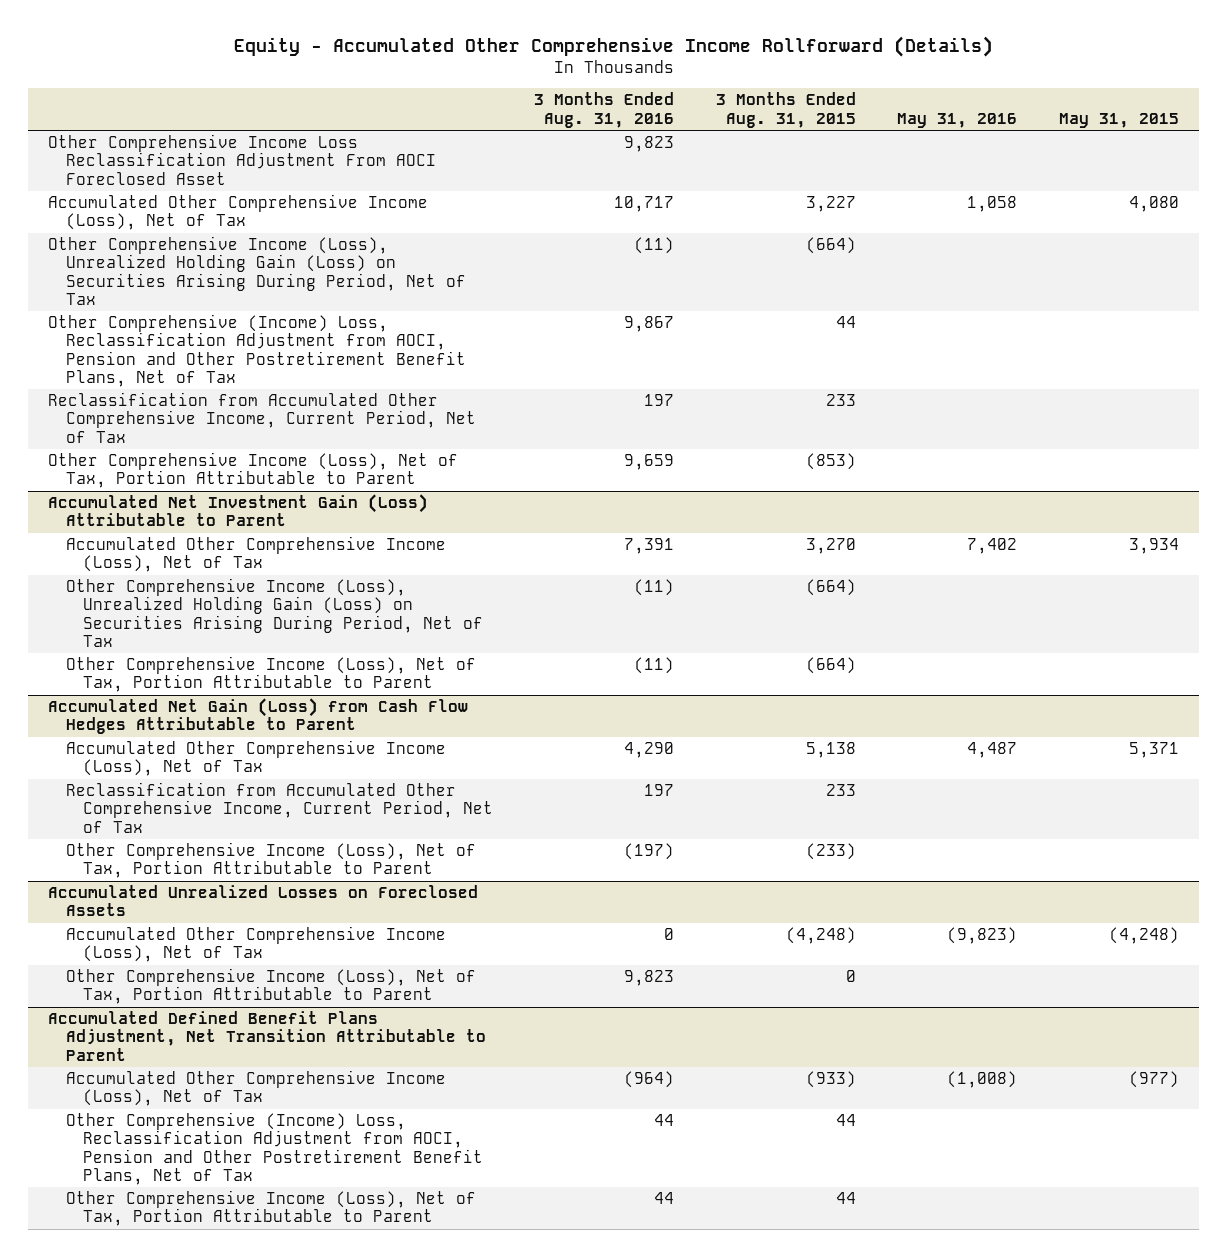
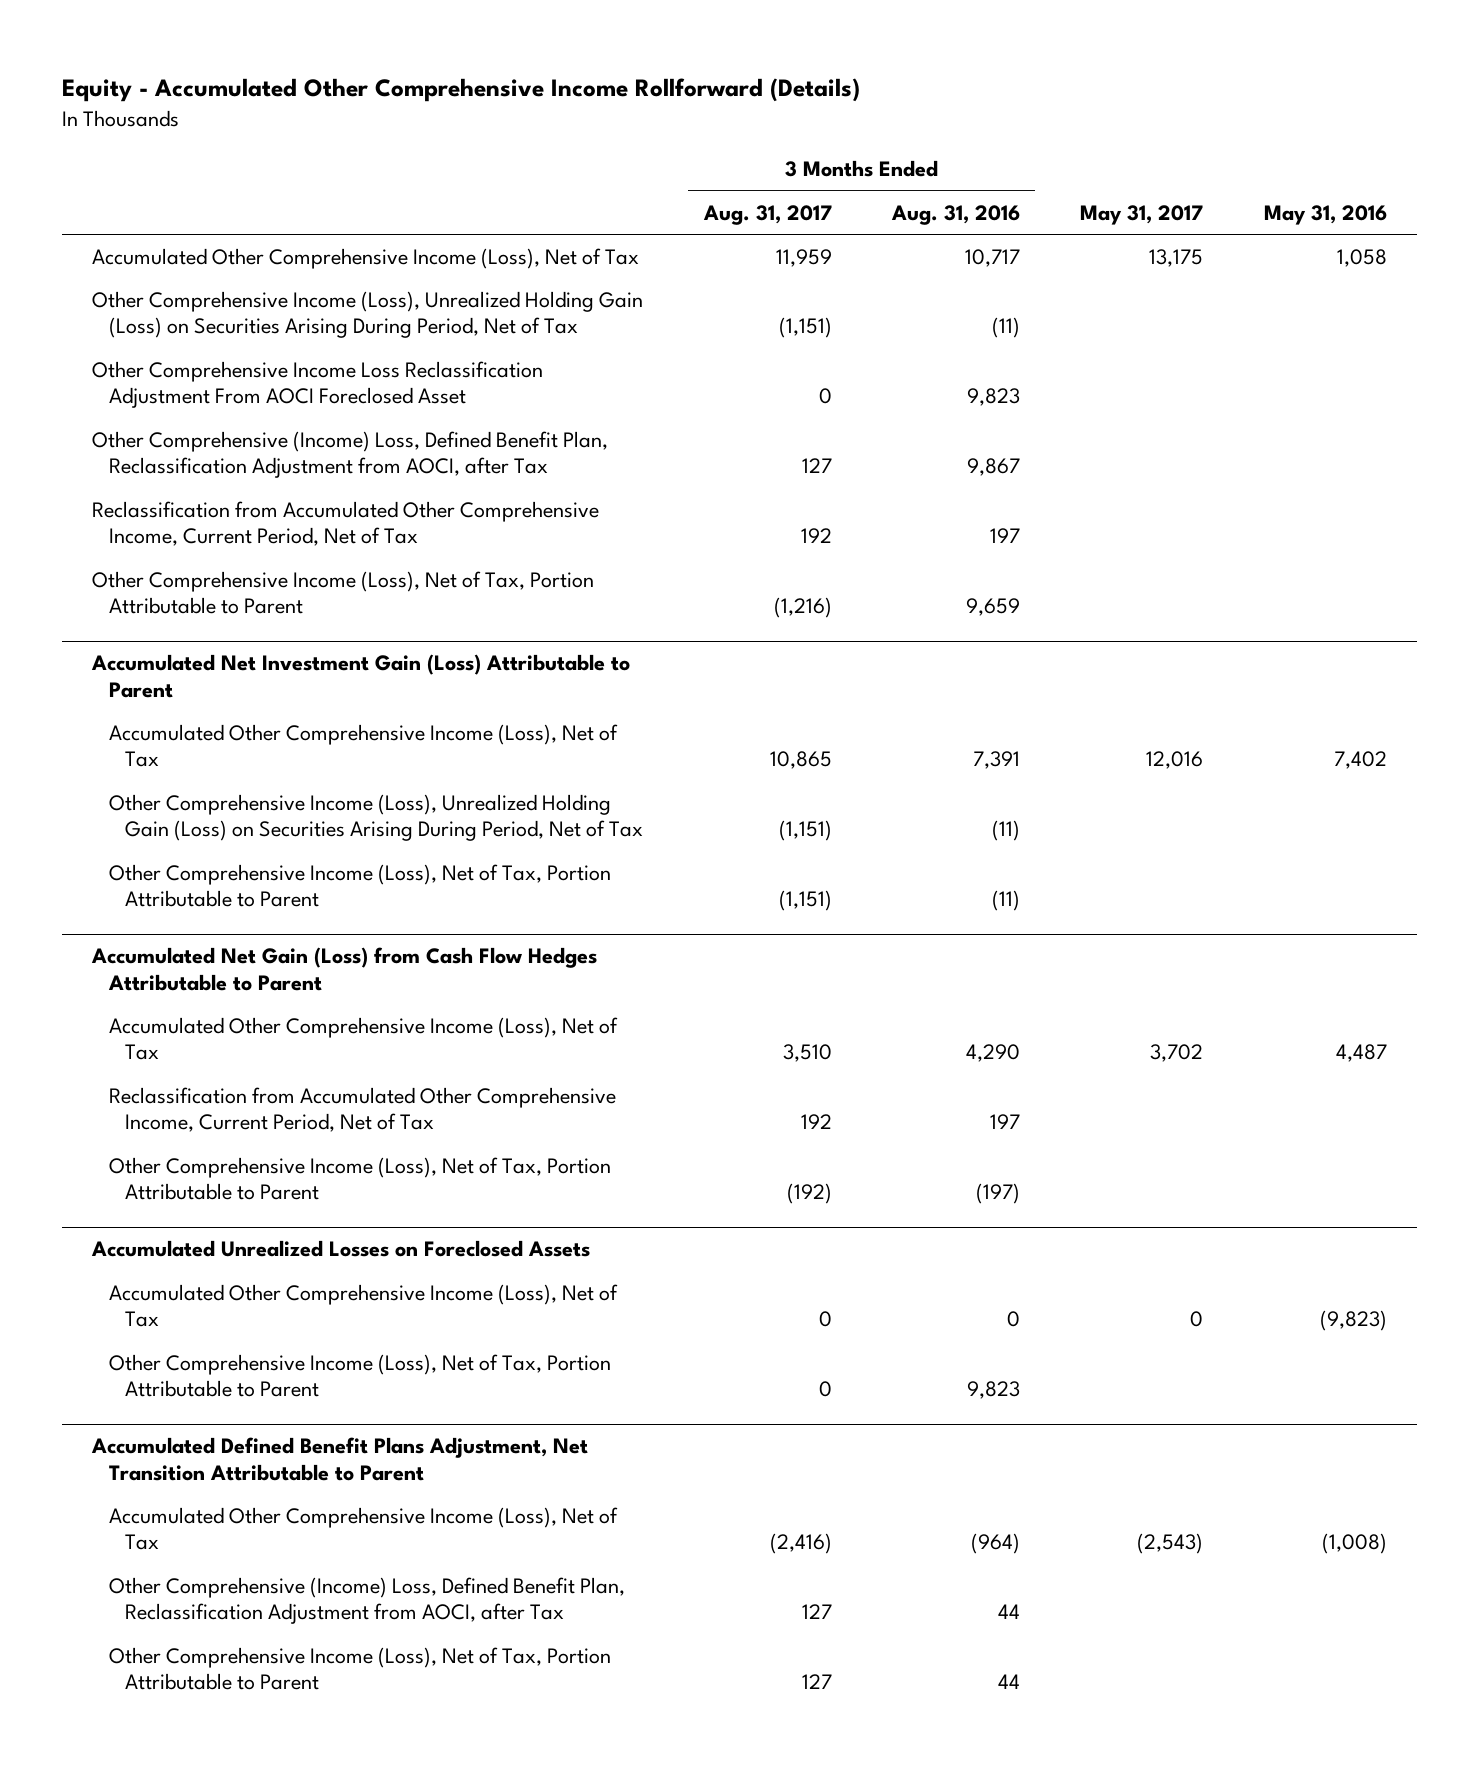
[715,92,856,128] 3 Months Ended Aug. 31, 2015 -> none
[1058,112,1179,128] May 31, 2015 -> none
none -> [702,204,832,225] Aug. 31, 2017
none -> [1080,204,1204,225] May 31, 2017
[48,134,436,185] Other Comprehensive Income Loss Reclassification Adjustment From AOCI Foreclosed Asset -> [92,360,544,409] Other Comprehensive Income Loss Reclassification Adjustment From AOCI Foreclosed Asset
[48,314,466,387] Other Comprehensive (Income) Loss, Reclassification Adjustment from AOCI, Pension and Other Postretirement Benefit Plans, Net of Tax -> [92,430,609,479] Other Comprehensive (Income) Loss, Defined Benefit Plan, Reclassification Adjustment from AOCI, after Tax
[65,1112,483,1185] Other Comprehensive (Income) Loss, Reclassification Adjustment from AOCI, Pension and Other Postretirement Benefit Plans, Net of Tax -> [108,1576,625,1625] Other Comprehensive (Income) Loss, Defined Benefit Plan, Reclassification Adjustment from AOCI, after Tax

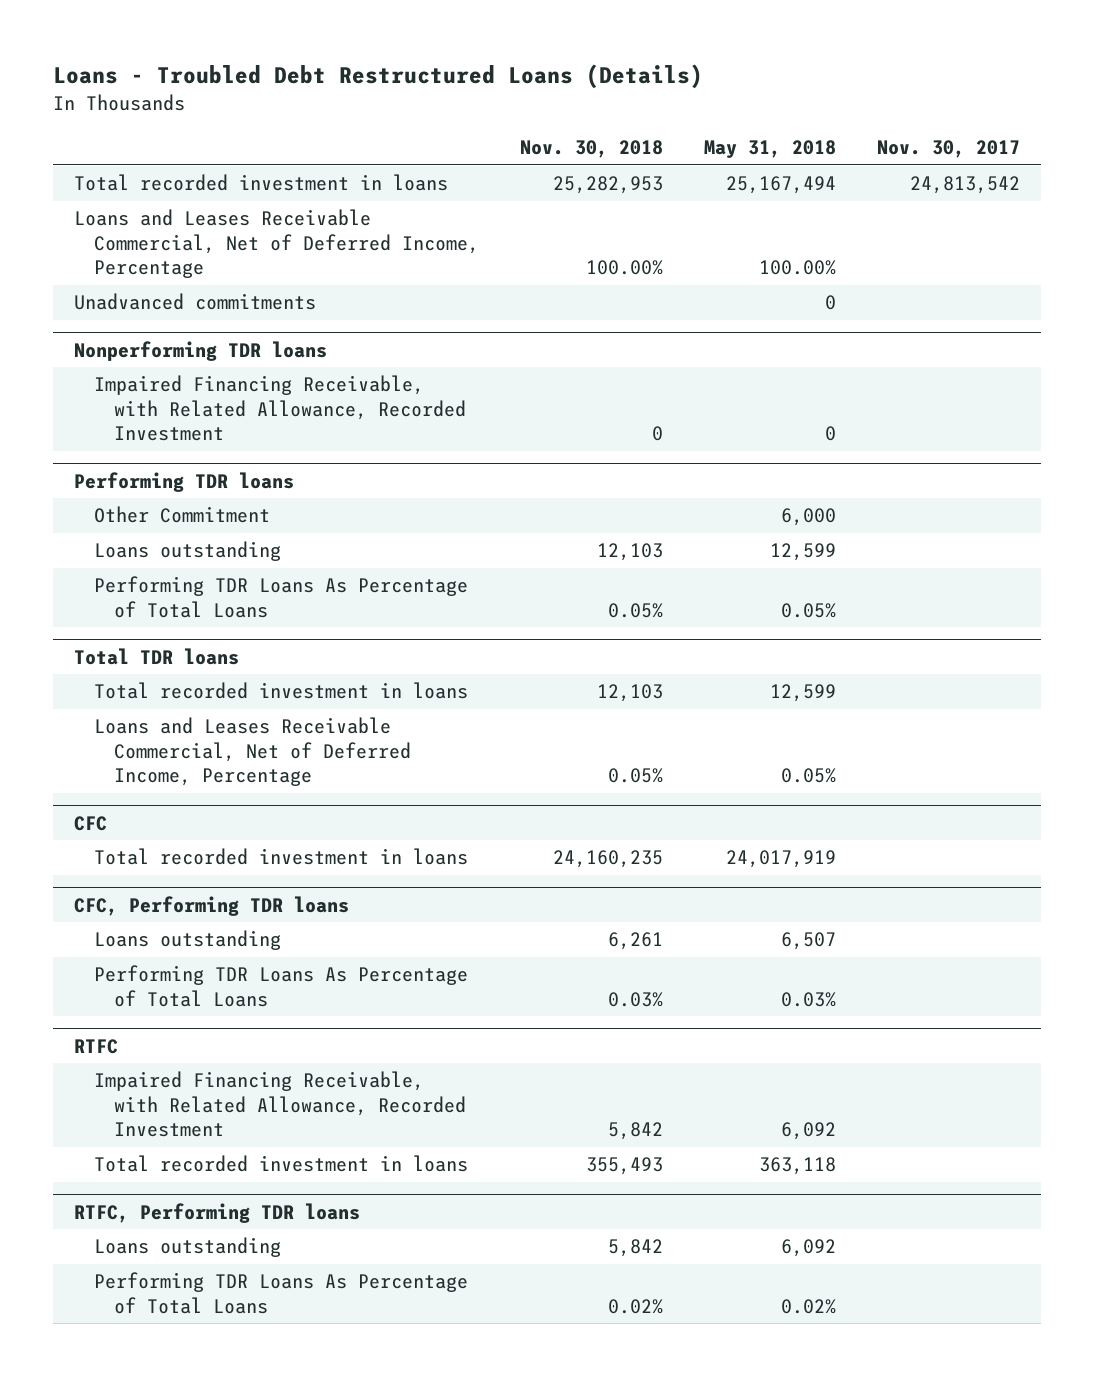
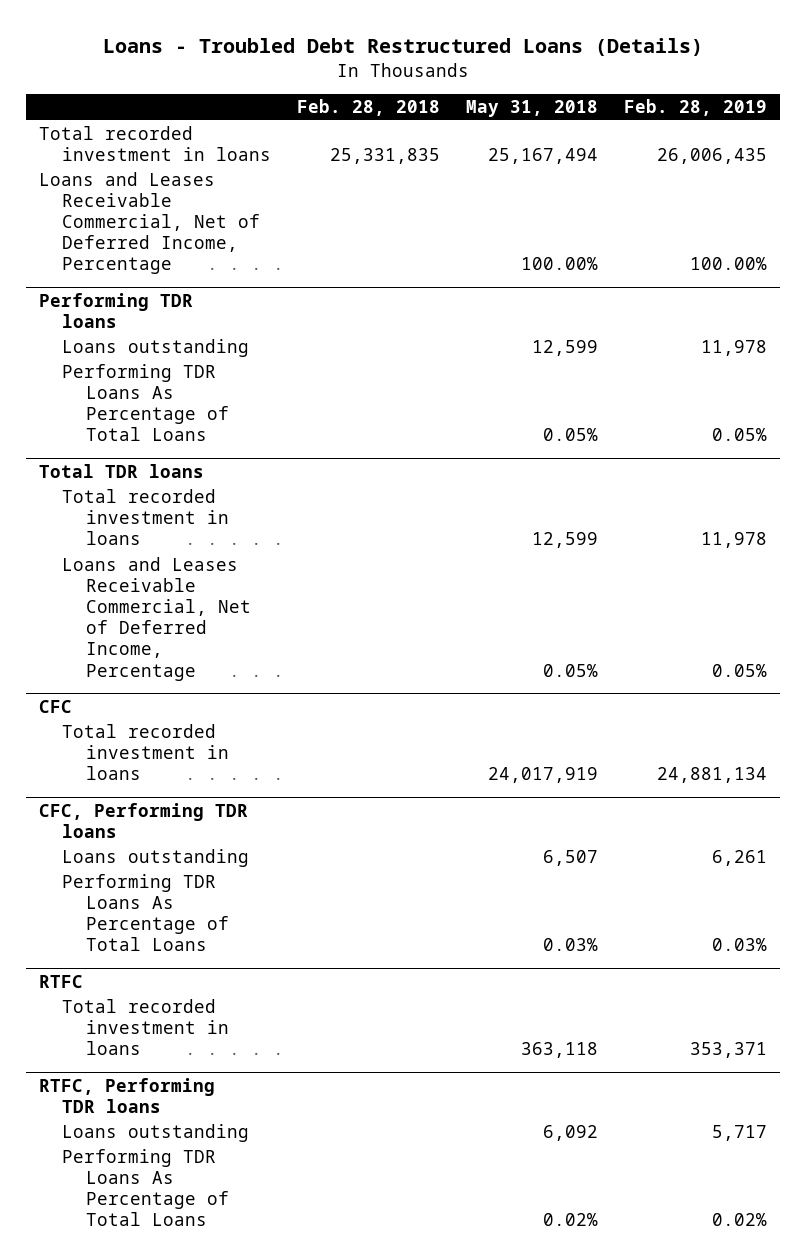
[519,139,663,158] Nov. 30, 2018 -> none
[877,139,1021,158] Nov. 30, 2017 -> none
none -> [297,99,441,117] Feb. 28, 2018
none -> [624,99,768,117] Feb. 28, 2019
[73,293,316,311] Unadvanced commitments -> none
[73,340,327,361] Nonperforming TDR loans -> none
[93,375,467,441] Impaired Financing Receivable, with Related Allowance, Recorded Investment -> none
[93,506,270,524] Other Commitment -> none
[93,1071,467,1137] Impaired Financing Receivable, with Related Allowance, Recorded Investment -> none

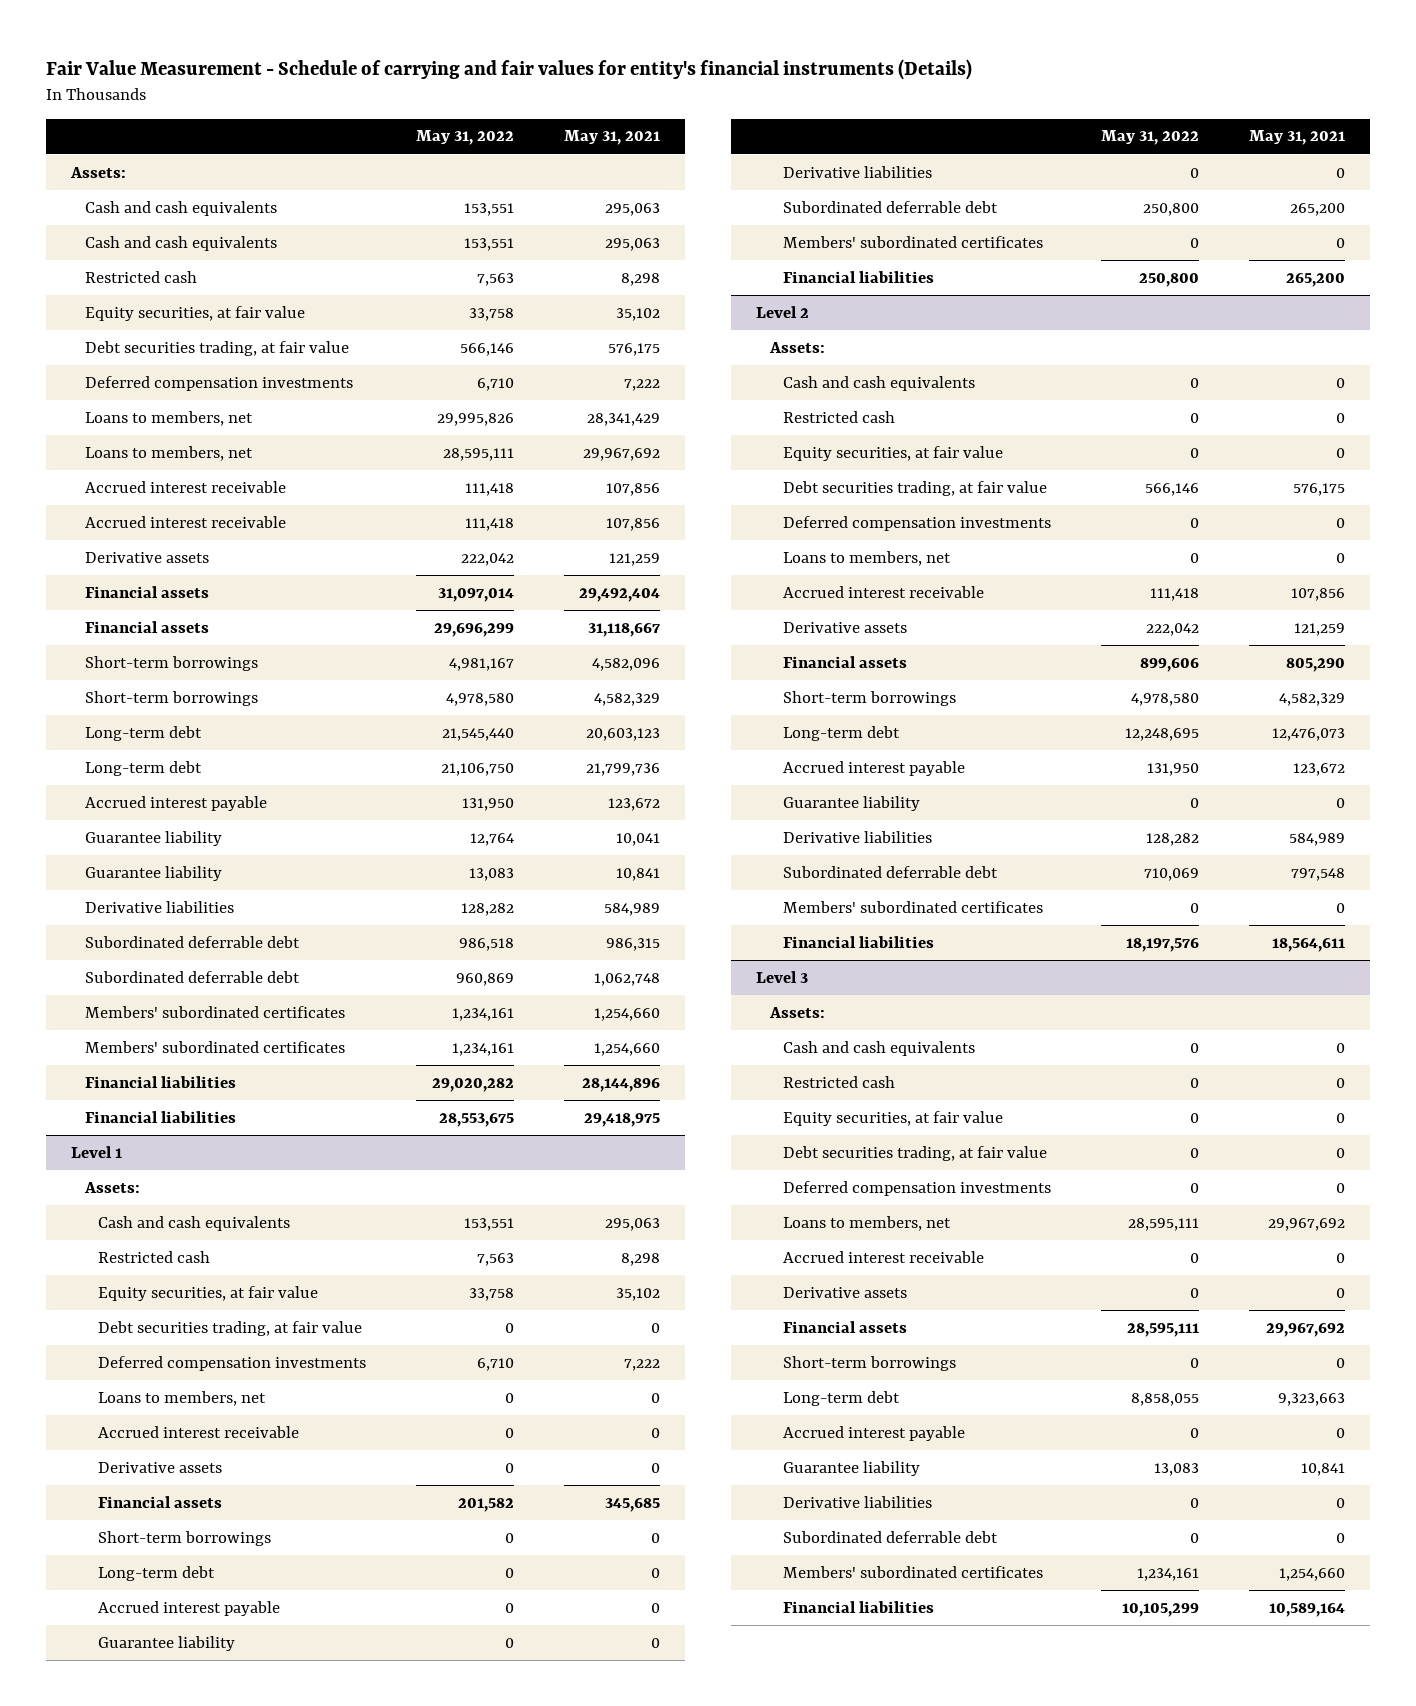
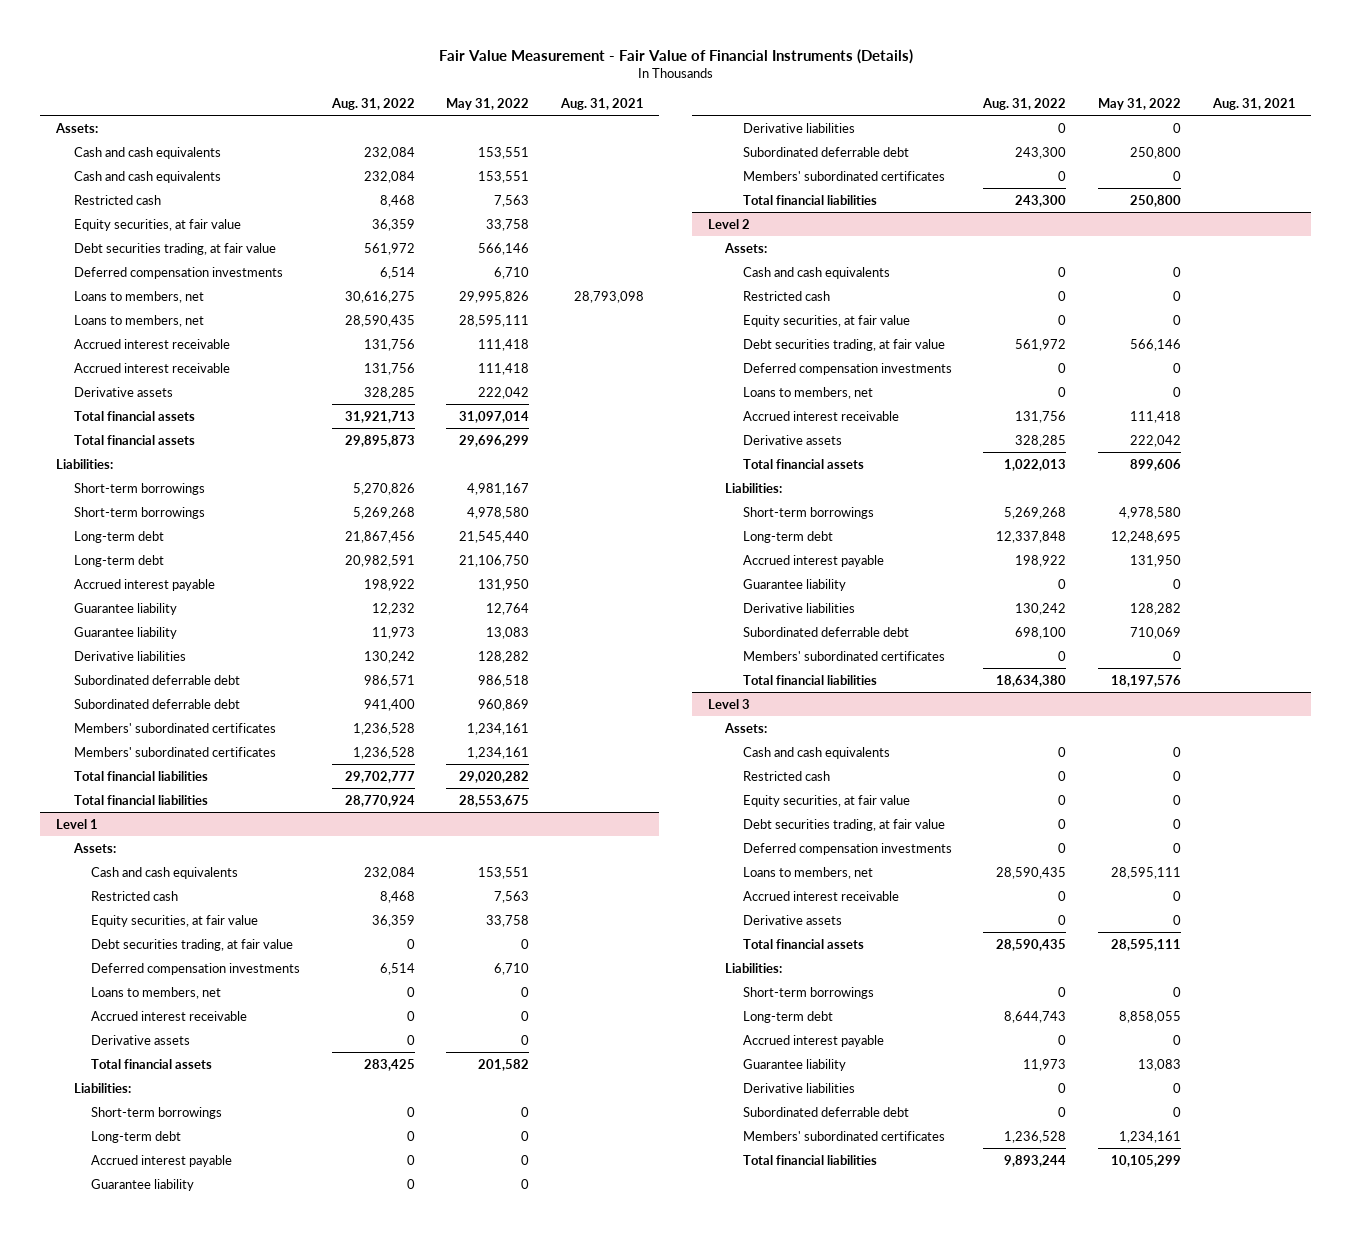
[46,59,973,81] Fair Value Measurement - Schedule of carrying and fair values for entity's financial instruments (Details) -> [438,48,913,64] Fair Value Measurement - Fair Value of Financial Instruments (Details)
[564,130,661,146] May 31, 2021 -> none
none -> [330,97,415,110] Aug. 31, 2022
none -> [559,97,644,110] Aug. 31, 2021
[84,585,209,598] Financial assets -> [73,410,195,421] Total financial assets
[84,620,209,633] Financial assets -> [73,434,195,445] Total financial assets
none -> [56,458,114,469] Liabilities:
[84,1075,236,1088] Financial liabilities -> [73,770,208,781] Total financial liabilities
[84,1110,236,1123] Financial liabilities -> [73,794,208,805] Total financial liabilities
[98,1495,223,1508] Financial assets -> [91,1058,213,1069] Total financial assets
none -> [73,1082,131,1093] Liabilities:
[783,270,935,283] Financial liabilities -> [742,194,877,205] Total financial liabilities
[783,655,908,668] Financial assets -> [742,458,864,469] Total financial assets
none -> [725,482,783,493] Liabilities:
[783,935,935,948] Financial liabilities -> [742,674,877,685] Total financial liabilities
[783,1320,908,1333] Financial assets -> [742,938,864,949] Total financial assets
none -> [725,962,783,973] Liabilities:
[783,1600,935,1613] Financial liabilities -> [742,1154,877,1165] Total financial liabilities

